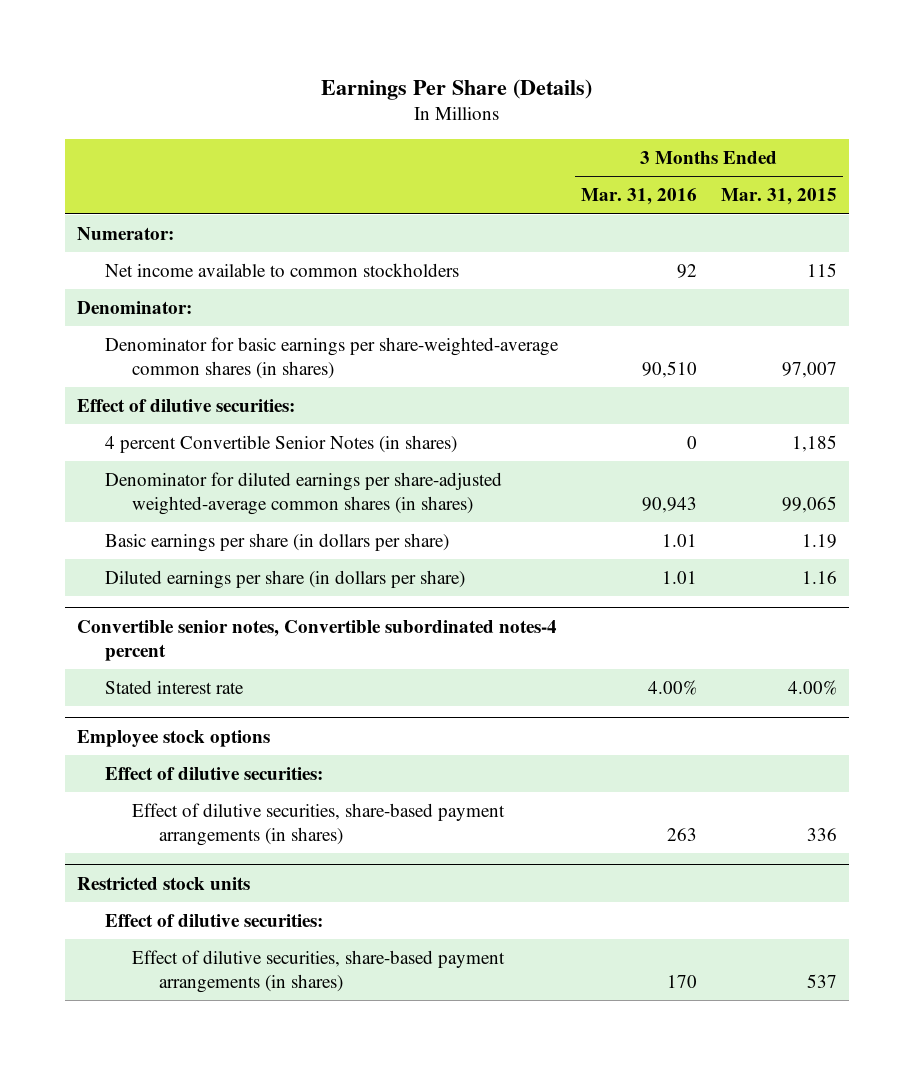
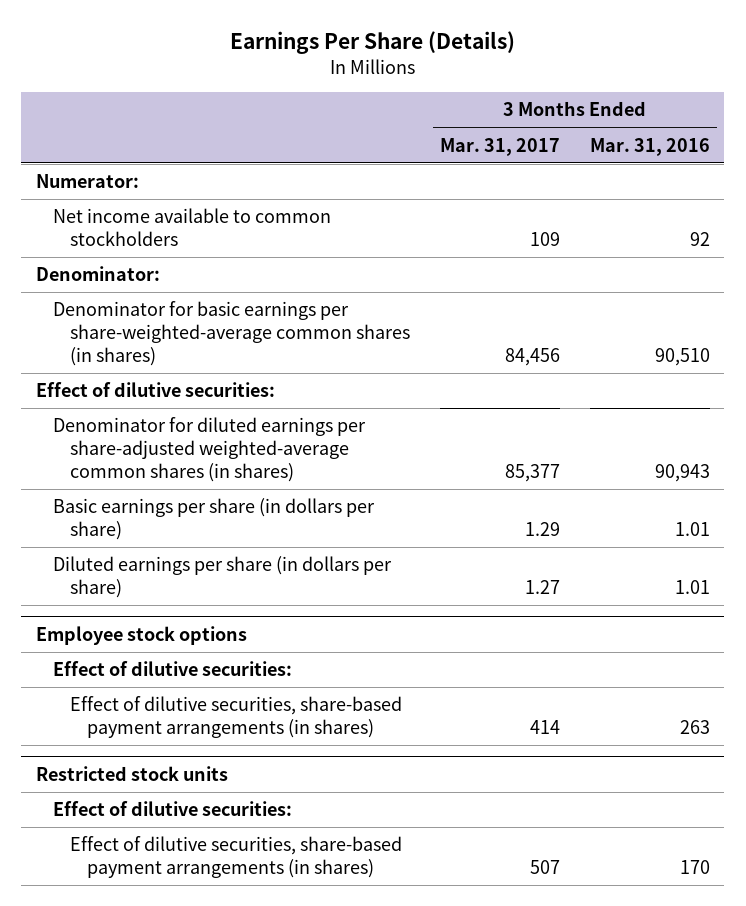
[721,188,838,206] Mar. 31, 2015 -> none
none -> [439,137,560,156] Mar. 31, 2017
[104,434,457,453] 4 percent Convertible Senior Notes (in shares) -> none
[77,619,558,661] Convertible senior notes, Convertible subordinated notes-4 percent -> none
[104,679,244,694] Stated interest rate -> none

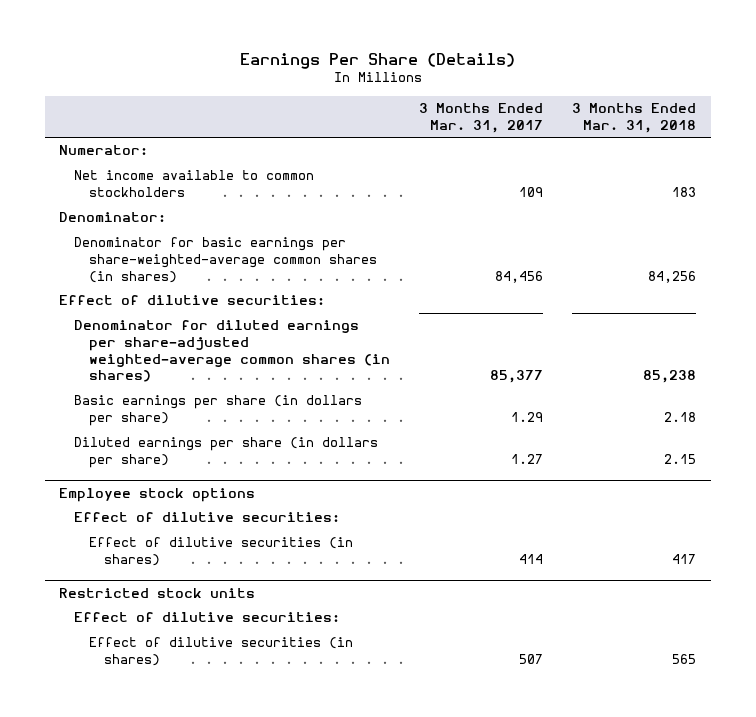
[589,137,710,156] Mar. 31, 2016 -> none
none -> [572,103,697,133] 3 Months Ended Mar. 31, 2018
[70,696,403,739] Effect of dilutive securities, share-based payment arrangements (in shares) -> [88,537,353,567] Effect of dilutive securities (in shares)
[70,836,403,879] Effect of dilutive securities, share-based payment arrangements (in shares) -> [88,637,353,667] Effect of dilutive securities (in shares)

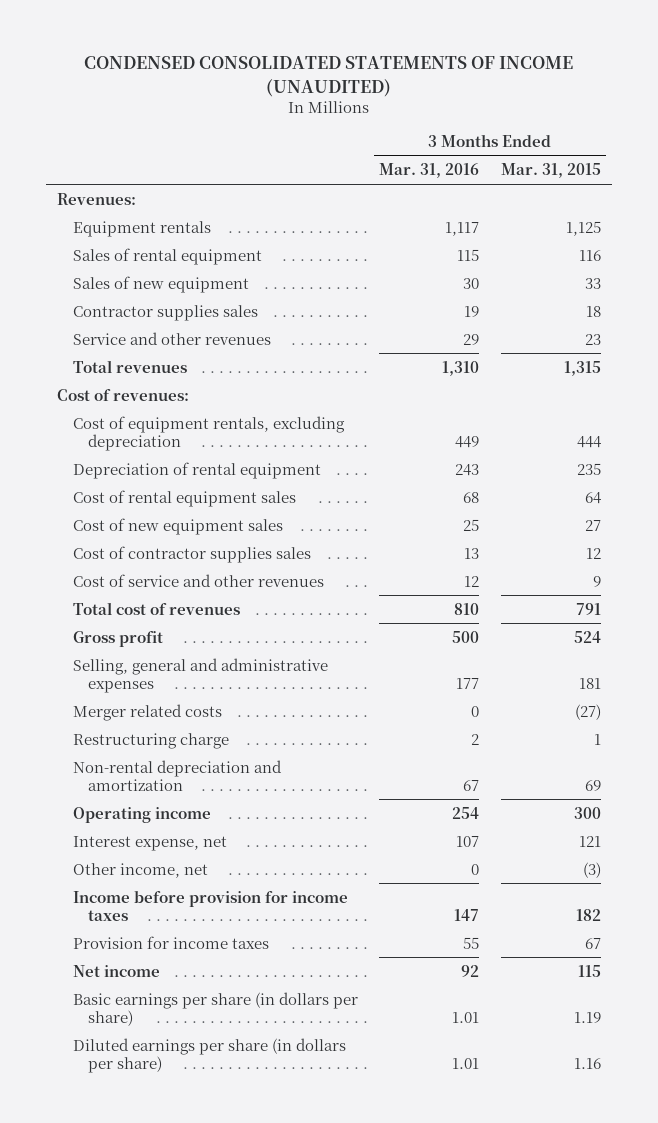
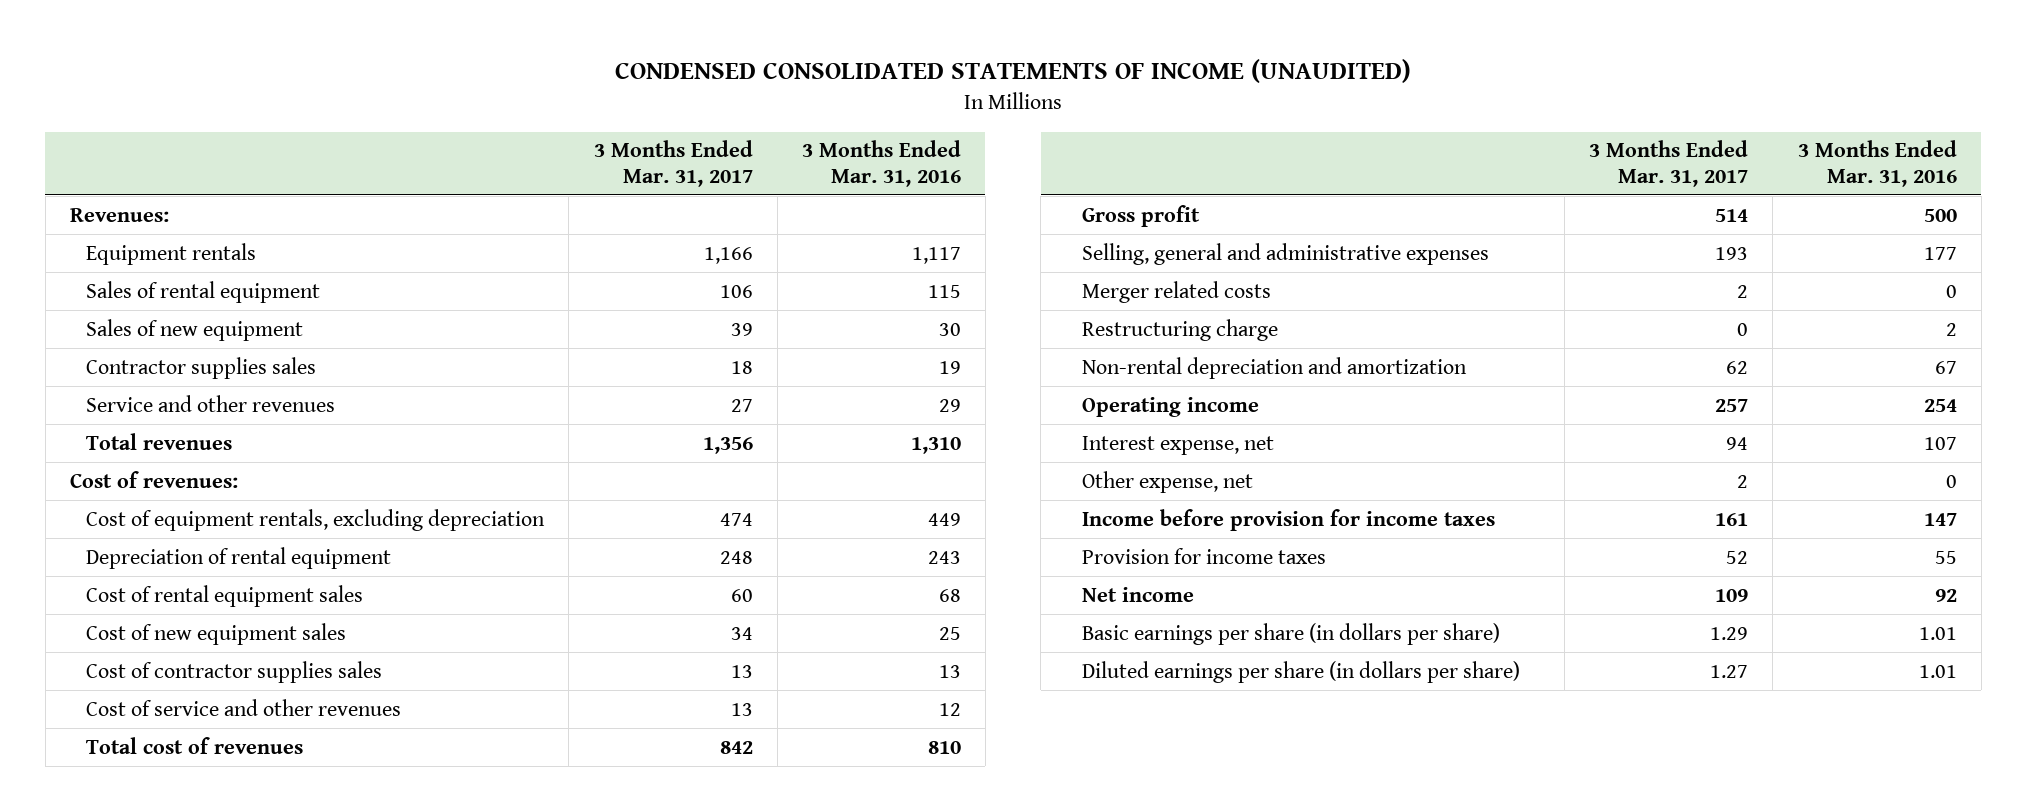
[500,163,601,179] Mar. 31, 2015 -> none
none -> [593,140,753,187] 3 Months Ended Mar. 31, 2017
[72,862,208,878] Other income, net -> [1082,470,1254,493] Other expense, net

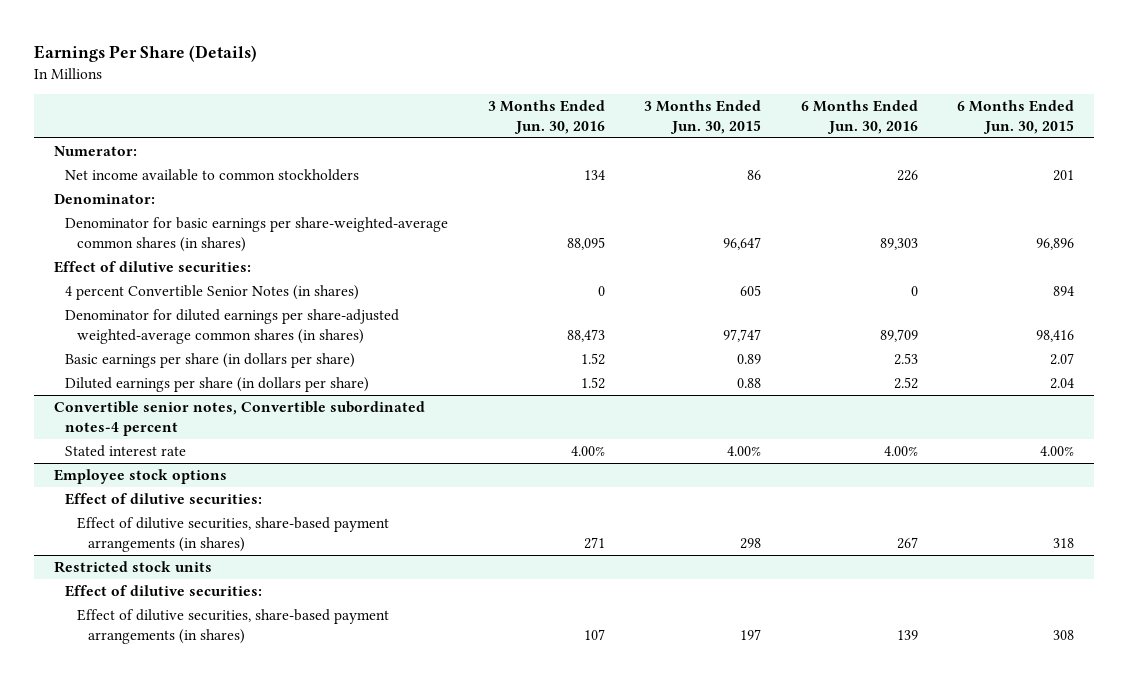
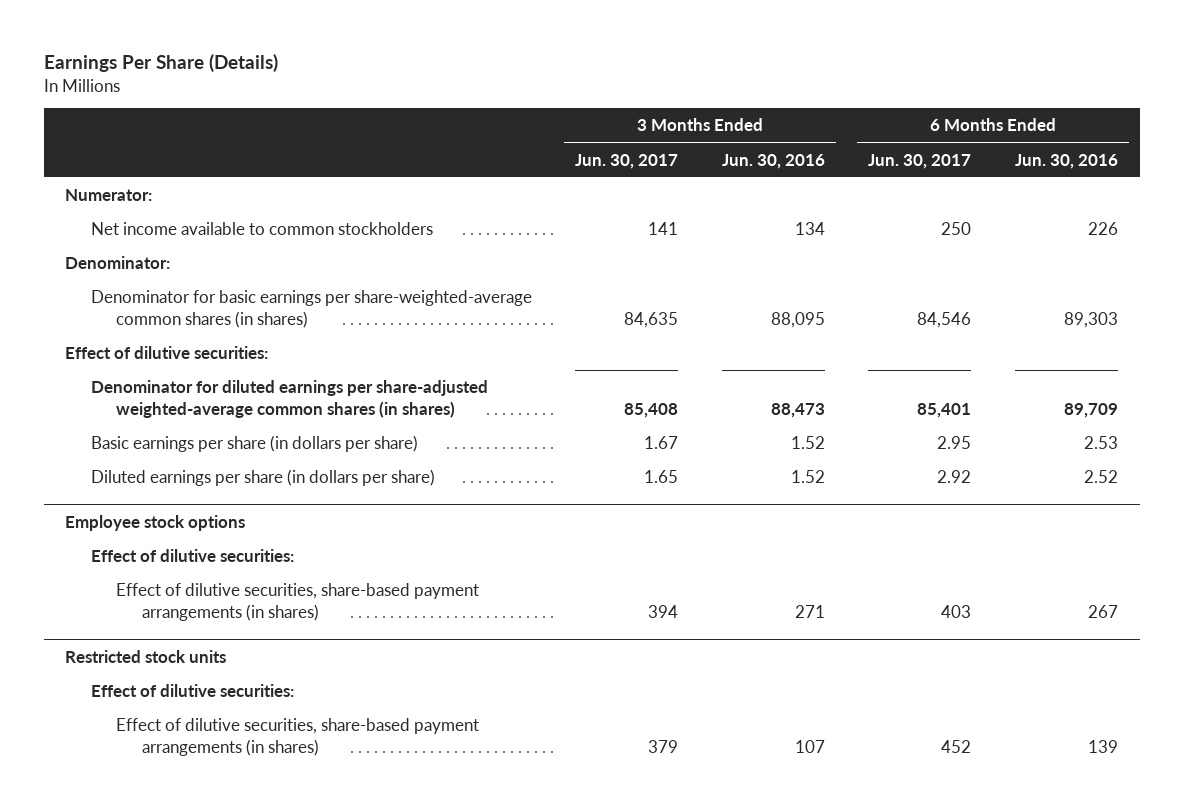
[644,100,762,134] 3 Months Ended Jun. 30, 2015 -> none
[957,100,1075,134] 6 Months Ended Jun. 30, 2015 -> none
none -> [575,153,679,169] Jun. 30, 2017
none -> [868,153,972,169] Jun. 30, 2017
[65,284,360,300] 4 percent Convertible Senior Notes (in shares) -> none
[53,400,425,436] Convertible senior notes, Convertible subordinated notes-4 percent -> none
[65,444,187,457] Stated interest rate -> none

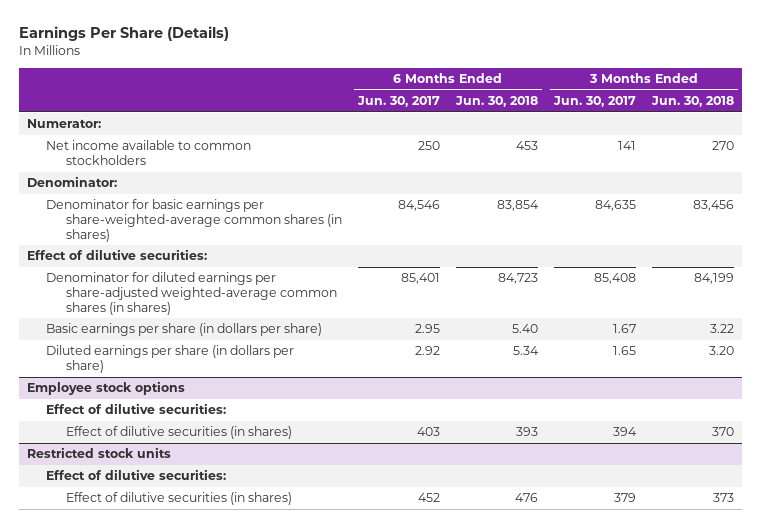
[721,153,825,169] Jun. 30, 2016 -> none
[1014,153,1118,169] Jun. 30, 2016 -> none
none -> [454,96,538,108] Jun. 30, 2018
none -> [651,96,735,108] Jun. 30, 2018
[116,583,480,621] Effect of dilutive securities, share-based payment arrangements (in shares) -> [65,426,292,440] Effect of dilutive securities (in shares)
[116,718,480,756] Effect of dilutive securities, share-based payment arrangements (in shares) -> [65,492,292,506] Effect of dilutive securities (in shares)

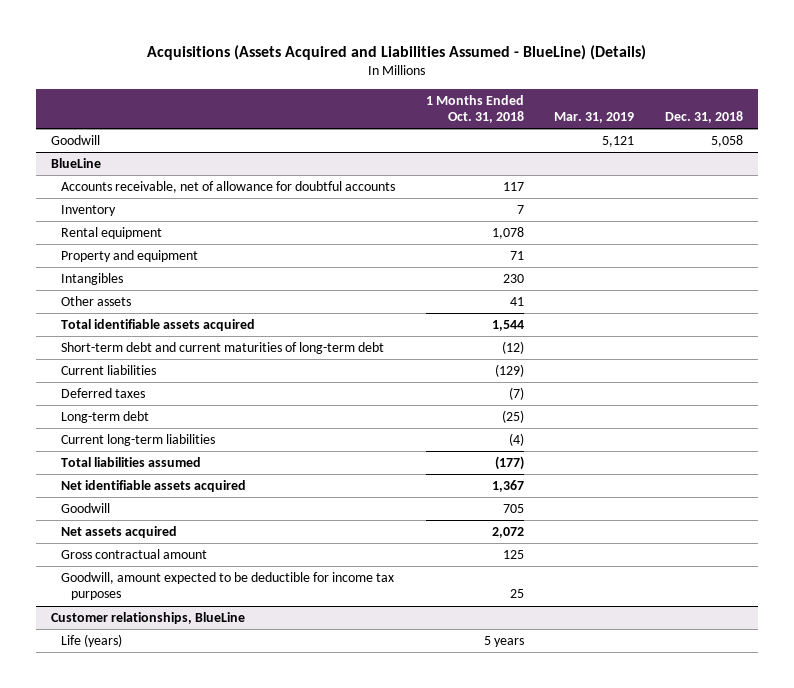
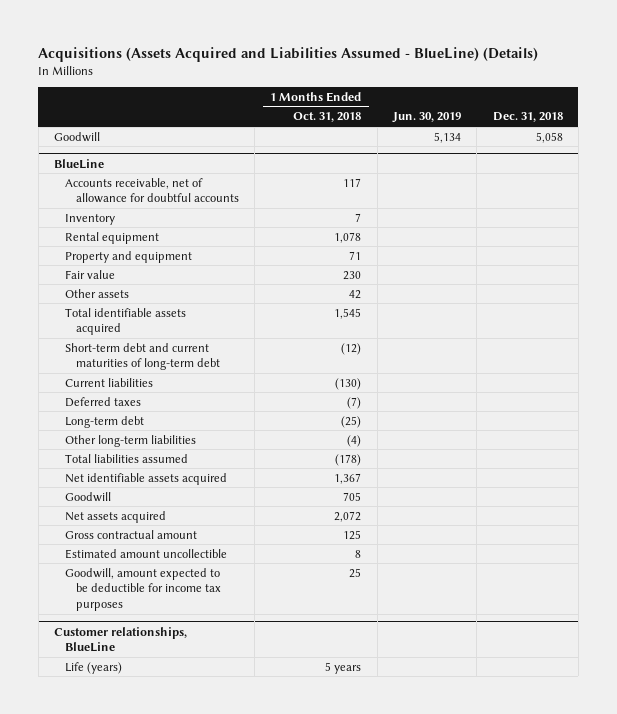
[554,111,635,123] Mar. 31, 2019 -> none
none -> [392,112,462,124] Jun. 30, 2019
[61,273,124,286] Intangibles -> [65,269,116,279] Fair value
[509,297,524,307] 41 -> [349,289,362,299] 42
[491,320,524,332] 1,544 -> [334,307,362,319] 1,545
[494,364,524,378] (129) -> [335,377,362,390] (130)
[61,434,216,447] Current long-term liabilities -> [65,434,197,447] Other long-term liabilities
[494,456,524,471] (177) -> [335,453,362,466] (178)
none -> [65,548,228,559] Estimated amount uncollectible

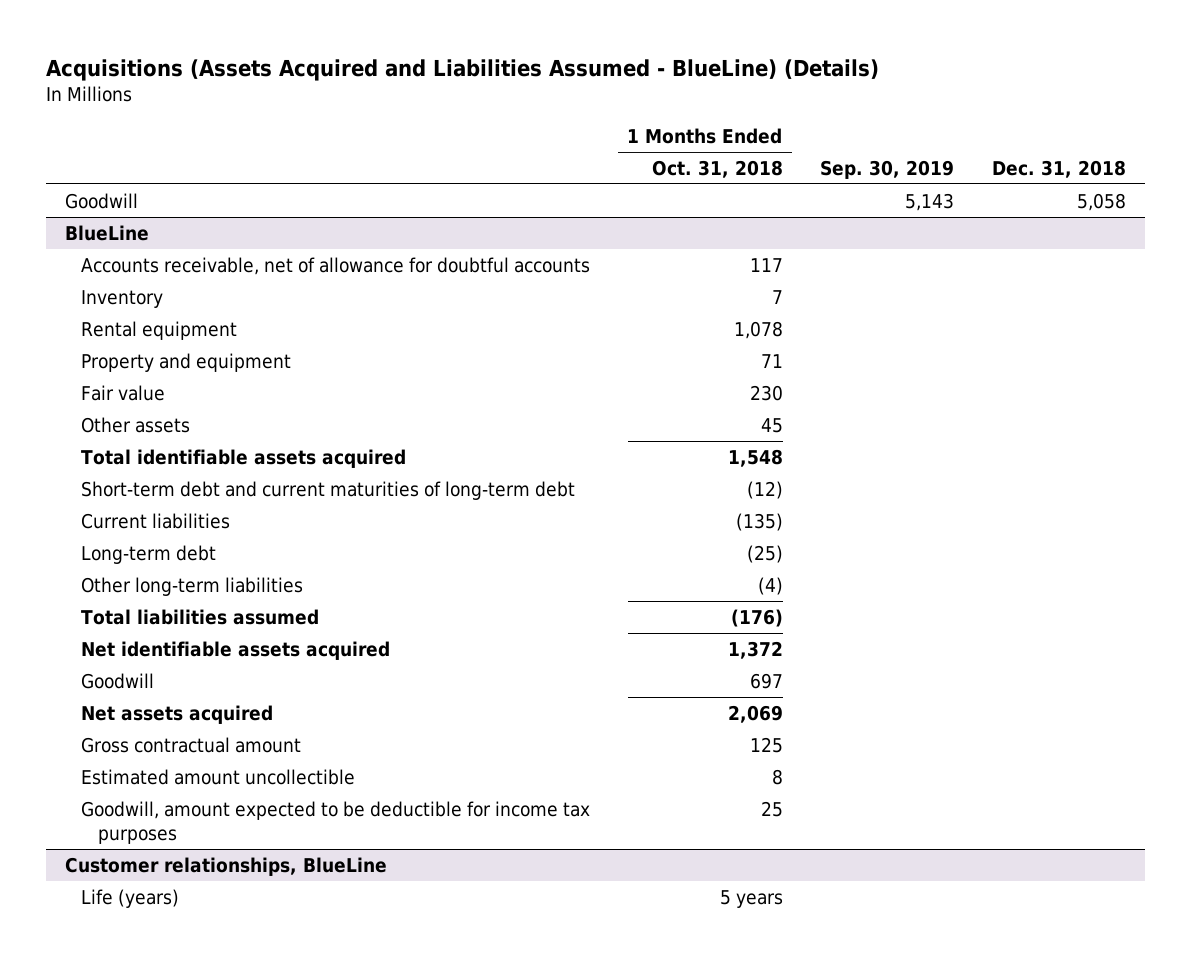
[392,112,462,124] Jun. 30, 2019 -> none
none -> [820,159,955,179] Sep. 30, 2019
[349,289,362,299] 42 -> [760,417,783,433] 45
[334,307,362,319] 1,545 -> [727,448,783,467] 1,548
[65,396,142,407] Deferred taxes -> none
[335,377,362,390] (130) -> [735,512,783,531] (135)
[335,453,362,466] (178) -> [730,608,783,627] (176)
[334,472,362,484] 1,367 -> [727,640,783,659] 1,372
[343,491,362,501] 705 -> [749,672,783,689] 697
[334,510,362,522] 2,072 -> [727,704,783,723] 2,069

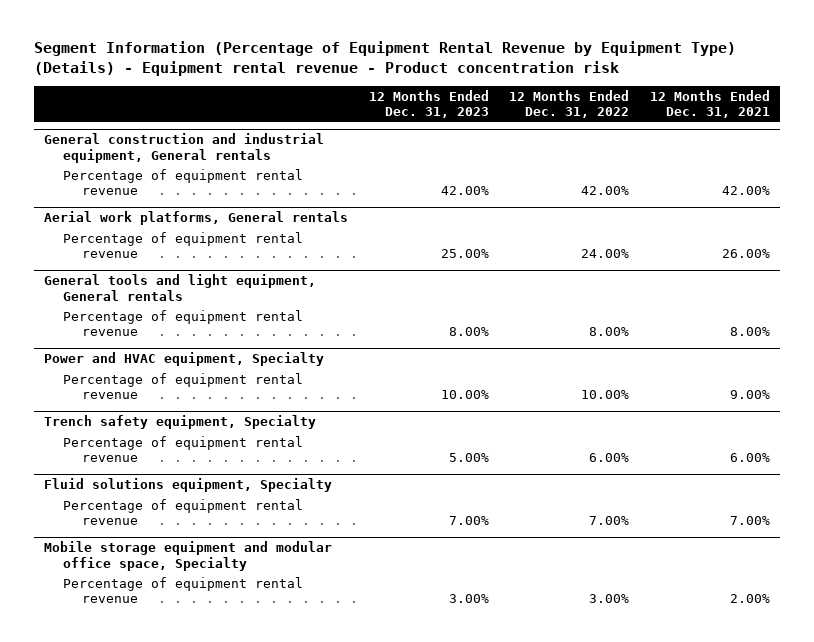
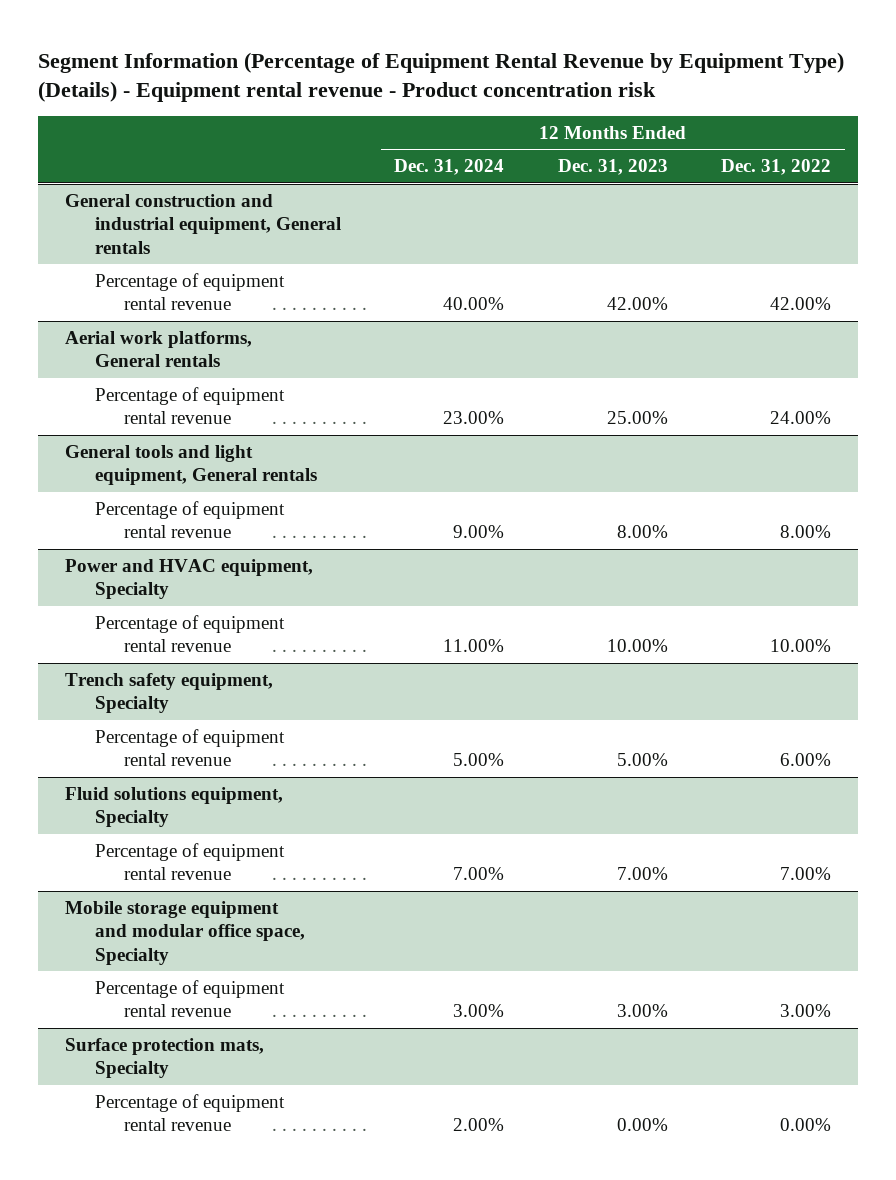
[650,89,771,118] 12 Months Ended Dec. 31, 2021 -> none
none -> [394,159,505,176] Dec. 31, 2024
none -> [65,1037,265,1079] Surface protection mats, Specialty
none -> [94,1093,285,1132] Percentage of equipment rental revenue

